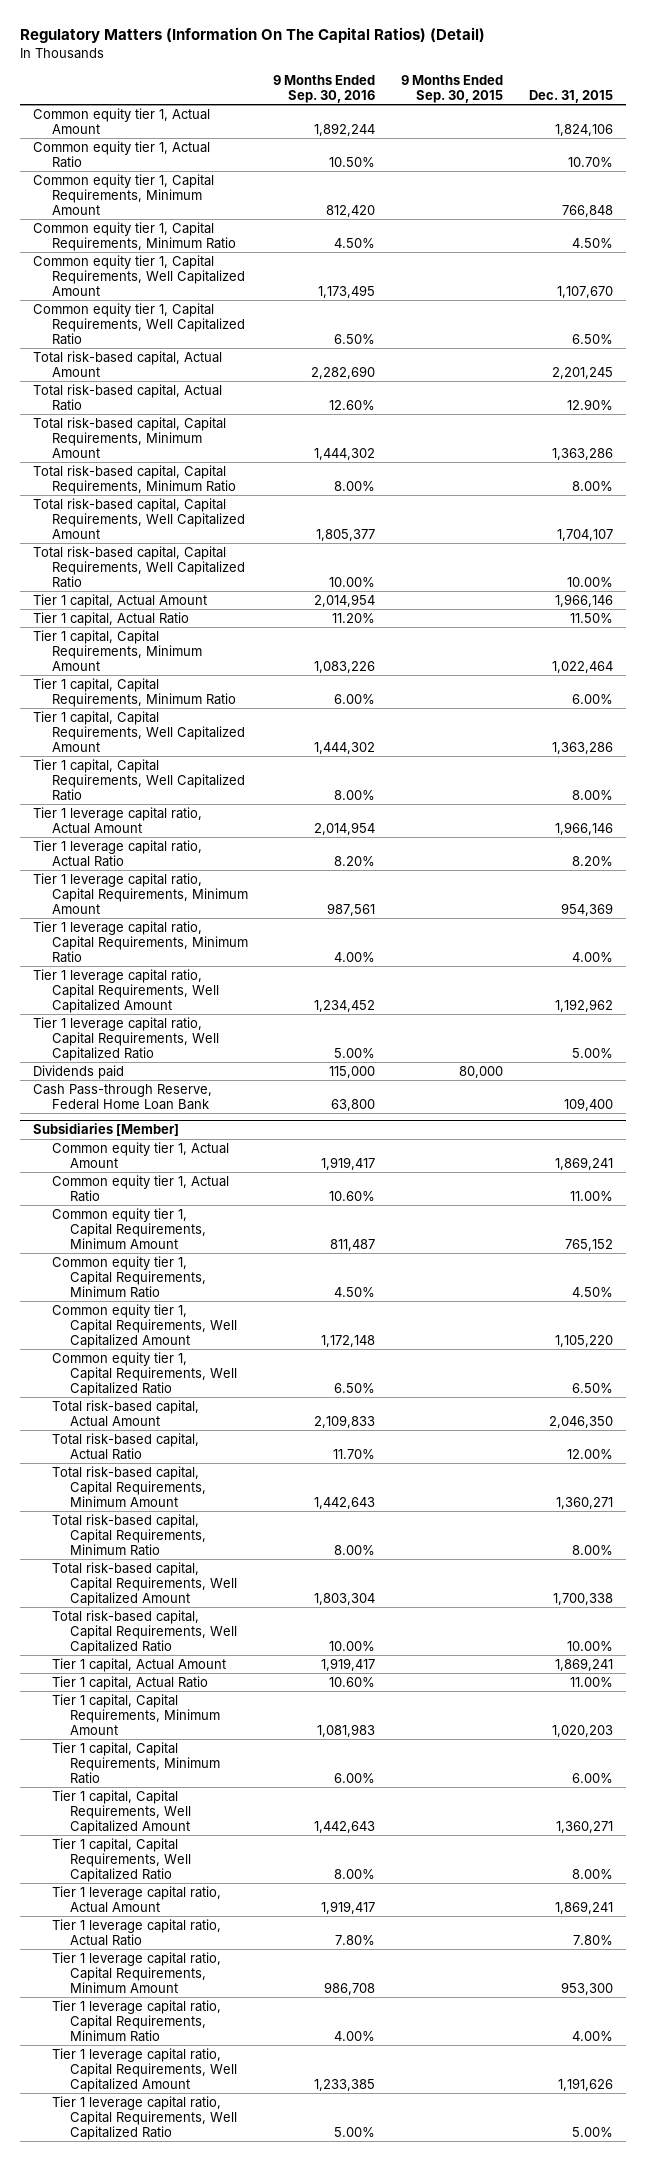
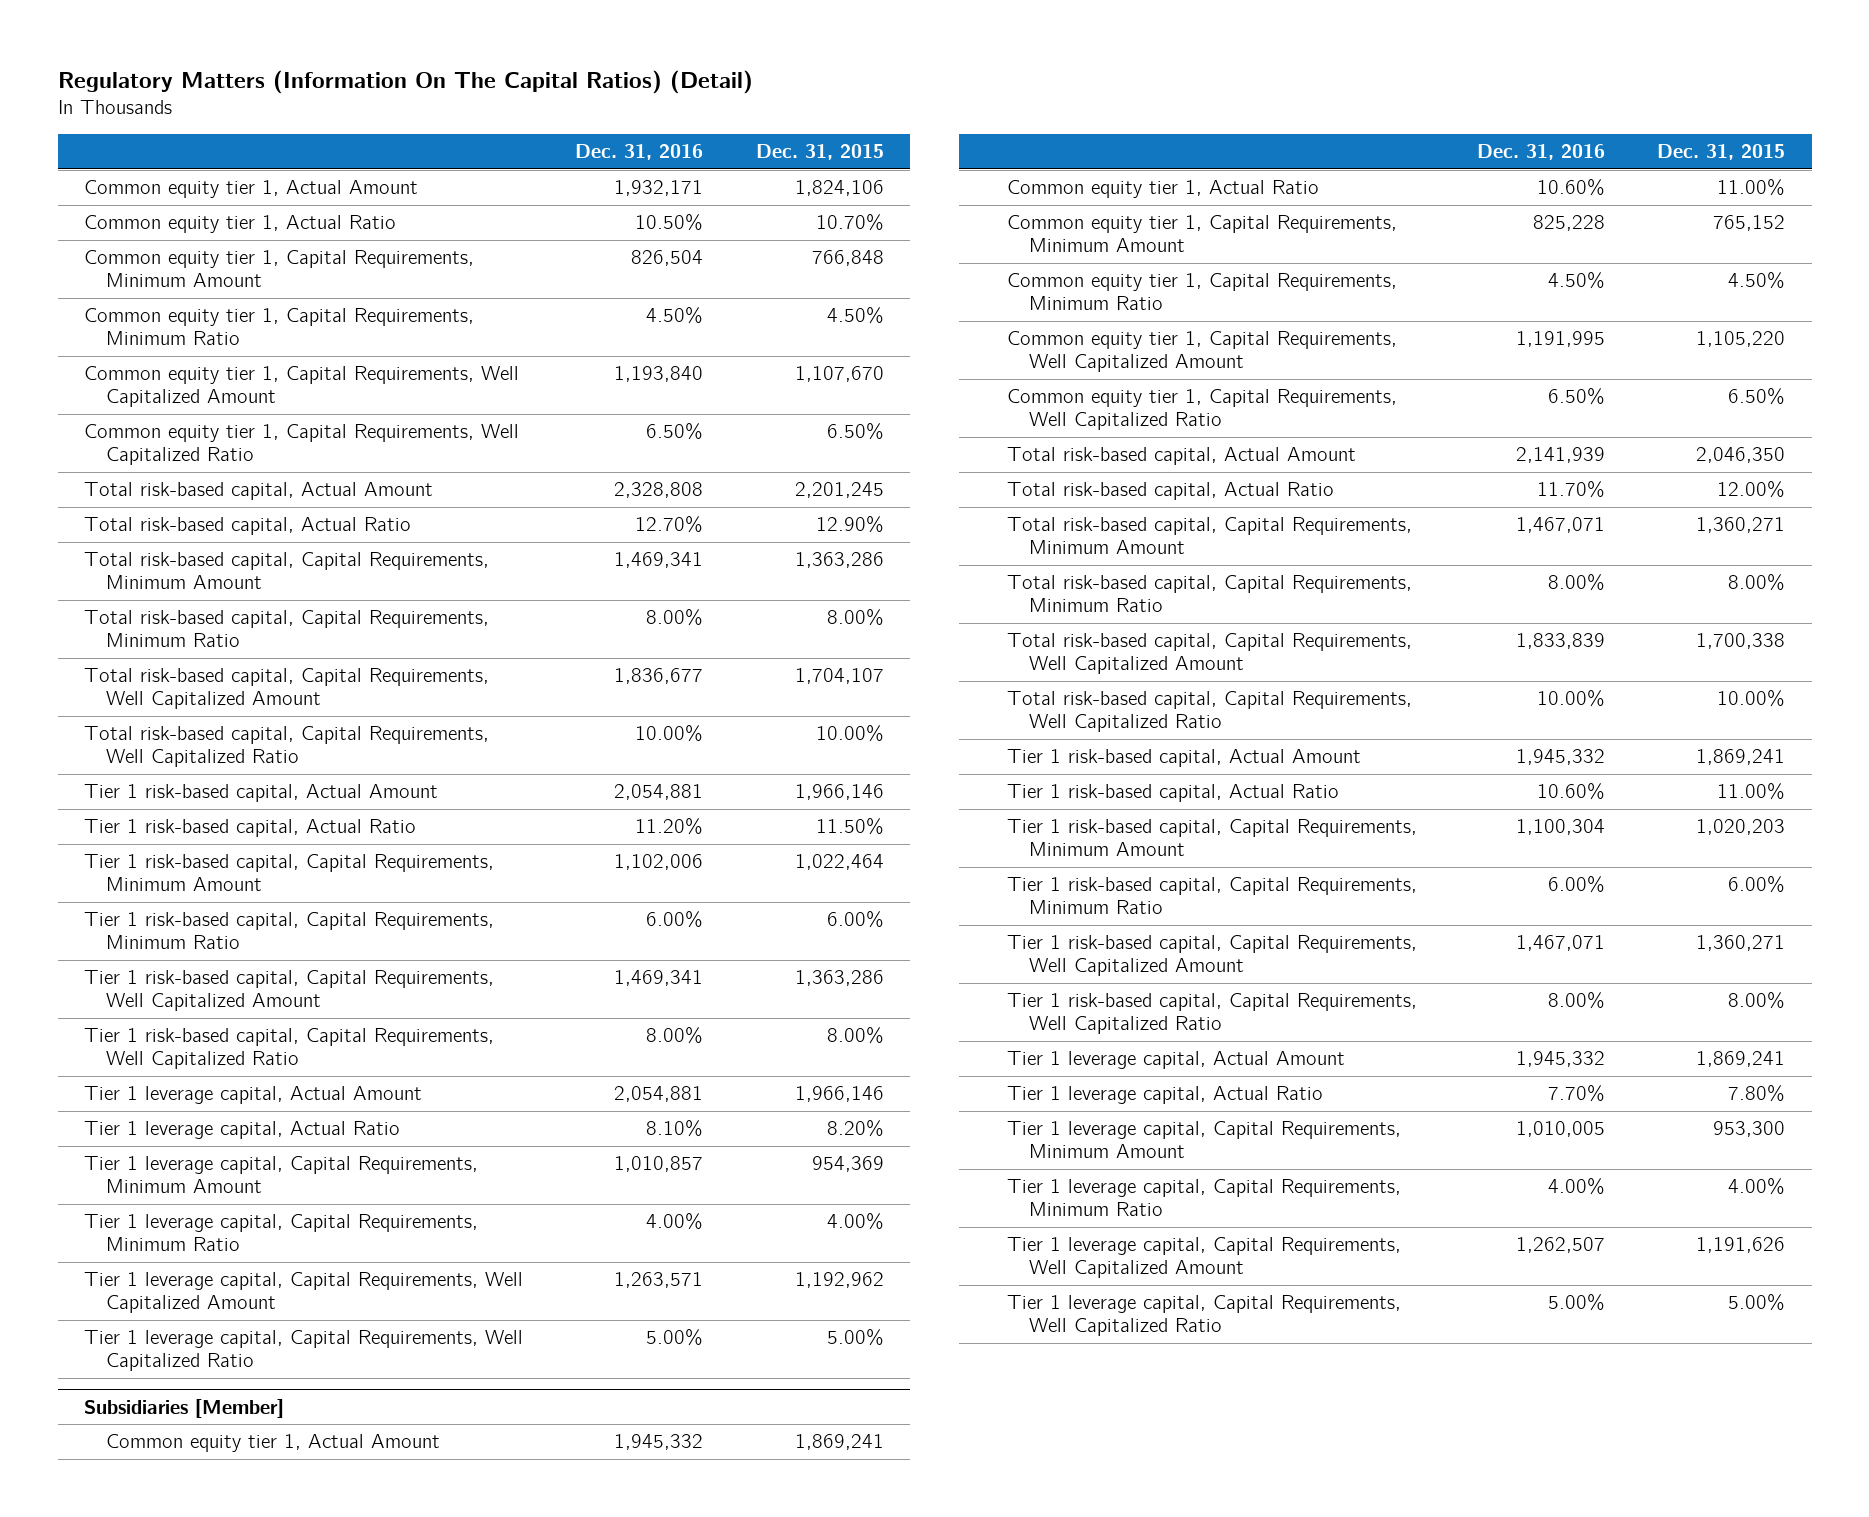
[273,74,376,103] 9 Months Ended Sep. 30, 2016 -> none
[401,74,504,103] 9 Months Ended Sep. 30, 2015 -> none
none -> [575,143,704,160] Dec. 31, 2016
[33,1064,125,1079] Dividends paid -> none
[33,1083,213,1110] Cash Pass-through Reserve, Federal Home Loan Bank -> none
[33,593,208,608] Tier 1 capital, Actual Amount -> [83,784,438,803] Tier 1 risk-based capital, Actual Amount
[33,611,190,626] Tier 1 capital, Actual Ratio -> [83,819,416,838] Tier 1 risk-based capital, Actual Ratio
[33,629,202,671] Tier 1 capital, Capital Requirements, Minimum Amount -> [83,854,494,892] Tier 1 risk-based capital, Capital Requirements, Minimum Amount
[33,677,236,707] Tier 1 capital, Capital Requirements, Minimum Ratio -> [83,912,494,950] Tier 1 risk-based capital, Capital Requirements, Minimum Ratio
[33,710,245,752] Tier 1 capital, Capital Requirements, Well Capitalized Amount -> [83,970,494,1012] Tier 1 risk-based capital, Capital Requirements, Well Capitalized Amount
[33,758,245,801] Tier 1 capital, Capital Requirements, Well Capitalized Ratio -> [83,1028,494,1070] Tier 1 risk-based capital, Capital Requirements, Well Capitalized Ratio
[33,806,203,834] Tier 1 leverage capital ratio, Actual Amount -> [83,1086,422,1105] Tier 1 leverage capital, Actual Amount
[33,839,203,867] Tier 1 leverage capital ratio, Actual Ratio -> [83,1121,400,1140] Tier 1 leverage capital, Actual Ratio
[33,872,248,914] Tier 1 leverage capital ratio, Capital Requirements, Minimum Amount -> [83,1156,478,1194] Tier 1 leverage capital, Capital Requirements, Minimum Amount
[33,920,248,963] Tier 1 leverage capital ratio, Capital Requirements, Minimum Ratio -> [83,1214,478,1252] Tier 1 leverage capital, Capital Requirements, Minimum Ratio
[33,968,219,1013] Tier 1 leverage capital ratio, Capital Requirements, Well Capitalized Amount -> [83,1272,523,1314] Tier 1 leverage capital, Capital Requirements, Well Capitalized Amount
[33,1016,219,1061] Tier 1 leverage capital ratio, Capital Requirements, Well Capitalized Ratio -> [83,1330,523,1372] Tier 1 leverage capital, Capital Requirements, Well Capitalized Ratio
[51,1657,226,1672] Tier 1 capital, Actual Amount -> [1007,749,1362,768] Tier 1 risk-based capital, Actual Amount
[51,1675,208,1690] Tier 1 capital, Actual Ratio -> [1007,784,1340,803] Tier 1 risk-based capital, Actual Ratio
[51,1693,220,1735] Tier 1 capital, Capital Requirements, Minimum Amount -> [1007,819,1418,857] Tier 1 risk-based capital, Capital Requirements, Minimum Amount
[51,1741,220,1784] Tier 1 capital, Capital Requirements, Minimum Ratio -> [1007,877,1418,915] Tier 1 risk-based capital, Capital Requirements, Minimum Ratio
[51,1789,191,1834] Tier 1 capital, Capital Requirements, Well Capitalized Amount -> [1007,935,1418,977] Tier 1 risk-based capital, Capital Requirements, Well Capitalized Amount
[51,1837,191,1882] Tier 1 capital, Capital Requirements, Well Capitalized Ratio -> [1007,993,1418,1035] Tier 1 risk-based capital, Capital Requirements, Well Capitalized Ratio
[51,1885,221,1913] Tier 1 leverage capital ratio, Actual Amount -> [1007,1051,1346,1070] Tier 1 leverage capital, Actual Amount
[51,1918,221,1946] Tier 1 leverage capital ratio, Actual Ratio -> [1007,1086,1324,1105] Tier 1 leverage capital, Actual Ratio
[51,1951,221,1993] Tier 1 leverage capital ratio, Capital Requirements, Minimum Amount -> [1007,1121,1402,1159] Tier 1 leverage capital, Capital Requirements, Minimum Amount
[51,1999,221,2042] Tier 1 leverage capital ratio, Capital Requirements, Minimum Ratio -> [1007,1179,1402,1217] Tier 1 leverage capital, Capital Requirements, Minimum Ratio
[51,2047,237,2092] Tier 1 leverage capital ratio, Capital Requirements, Well Capitalized Amount -> [1007,1237,1402,1279] Tier 1 leverage capital, Capital Requirements, Well Capitalized Amount
[51,2095,237,2140] Tier 1 leverage capital ratio, Capital Requirements, Well Capitalized Ratio -> [1007,1295,1402,1337] Tier 1 leverage capital, Capital Requirements, Well Capitalized Ratio

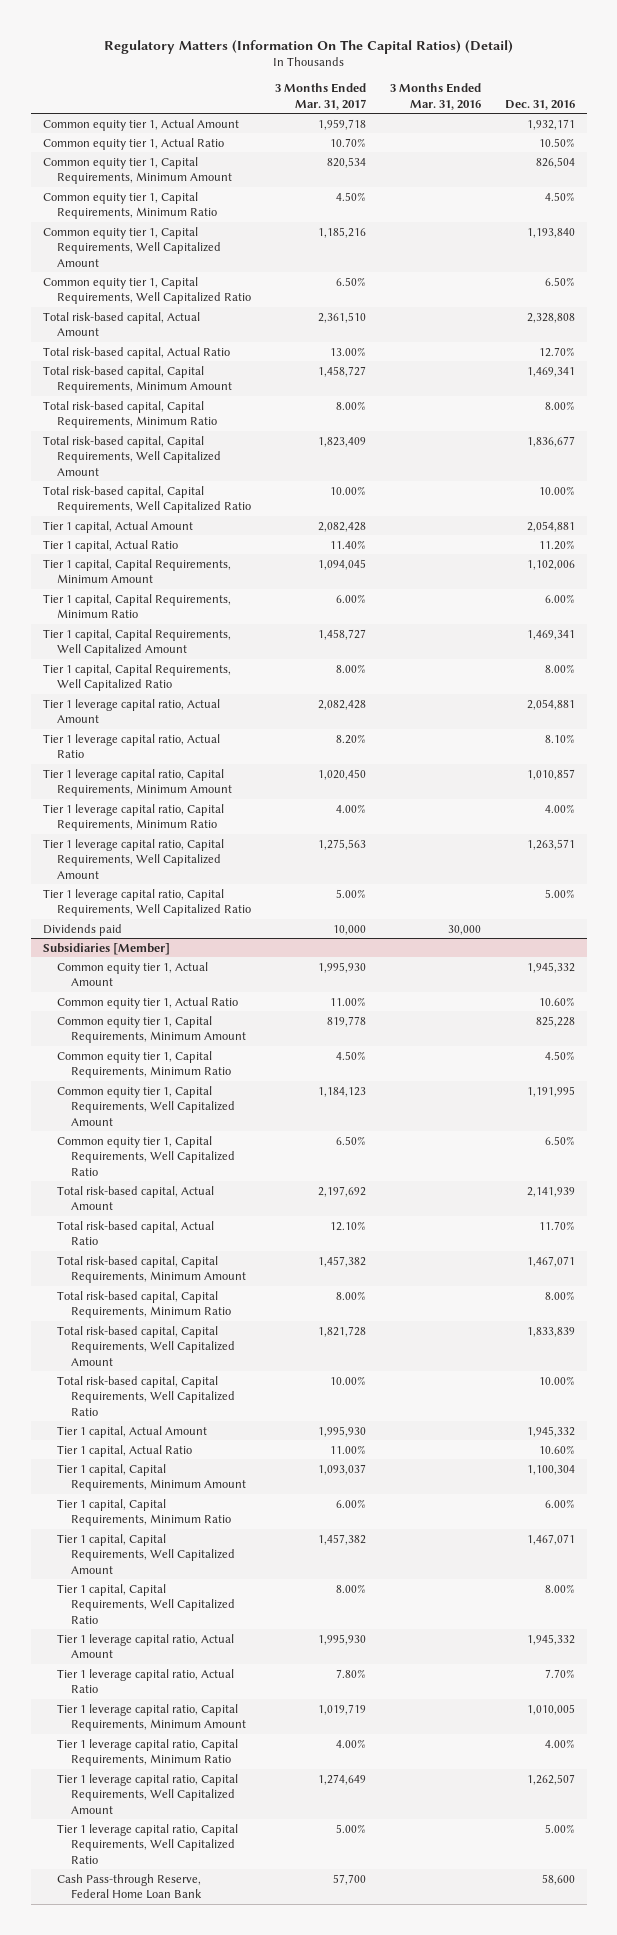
[755,143,884,160] Dec. 31, 2015 -> none
none -> [274,83,366,110] 3 Months Ended Mar. 31, 2017
none -> [389,83,481,110] 3 Months Ended Mar. 31, 2016
[83,784,438,803] Tier 1 risk-based capital, Actual Amount -> [42,520,193,533] Tier 1 capital, Actual Amount
[83,819,416,838] Tier 1 risk-based capital, Actual Ratio -> [42,539,178,552] Tier 1 capital, Actual Ratio
[83,854,494,892] Tier 1 risk-based capital, Capital Requirements, Minimum Amount -> [42,558,231,584] Tier 1 capital, Capital Requirements, Minimum Amount
[83,912,494,950] Tier 1 risk-based capital, Capital Requirements, Minimum Ratio -> [42,593,231,619] Tier 1 capital, Capital Requirements, Minimum Ratio
[83,970,494,1012] Tier 1 risk-based capital, Capital Requirements, Well Capitalized Amount -> [42,628,231,657] Tier 1 capital, Capital Requirements, Well Capitalized Amount
[83,1028,494,1070] Tier 1 risk-based capital, Capital Requirements, Well Capitalized Ratio -> [42,663,231,692] Tier 1 capital, Capital Requirements, Well Capitalized Ratio
[83,1086,422,1105] Tier 1 leverage capital, Actual Amount -> [42,698,220,724] Tier 1 leverage capital ratio, Actual Amount
[83,1121,400,1140] Tier 1 leverage capital, Actual Ratio -> [42,733,220,759] Tier 1 leverage capital ratio, Actual Ratio
[83,1156,478,1194] Tier 1 leverage capital, Capital Requirements, Minimum Amount -> [42,768,232,797] Tier 1 leverage capital ratio, Capital Requirements, Minimum Amount
[83,1214,478,1252] Tier 1 leverage capital, Capital Requirements, Minimum Ratio -> [42,803,224,832] Tier 1 leverage capital ratio, Capital Requirements, Minimum Ratio
[83,1272,523,1314] Tier 1 leverage capital, Capital Requirements, Well Capitalized Amount -> [42,838,224,879] Tier 1 leverage capital ratio, Capital Requirements, Well Capitalized Amount
[83,1330,523,1372] Tier 1 leverage capital, Capital Requirements, Well Capitalized Ratio -> [42,888,251,917] Tier 1 leverage capital ratio, Capital Requirements, Well Capitalized Ratio
none -> [42,923,122,936] Dividends paid
[1007,749,1362,768] Tier 1 risk-based capital, Actual Amount -> [56,1425,207,1438] Tier 1 capital, Actual Amount
[1007,784,1340,803] Tier 1 risk-based capital, Actual Ratio -> [56,1444,192,1457] Tier 1 capital, Actual Ratio
[1007,819,1418,857] Tier 1 risk-based capital, Capital Requirements, Minimum Amount -> [56,1463,246,1492] Tier 1 capital, Capital Requirements, Minimum Amount
[1007,877,1418,915] Tier 1 risk-based capital, Capital Requirements, Minimum Ratio -> [56,1498,231,1527] Tier 1 capital, Capital Requirements, Minimum Ratio
[1007,935,1418,977] Tier 1 risk-based capital, Capital Requirements, Well Capitalized Amount -> [56,1533,235,1574] Tier 1 capital, Capital Requirements, Well Capitalized Amount
[1007,993,1418,1035] Tier 1 risk-based capital, Capital Requirements, Well Capitalized Ratio -> [56,1583,235,1624] Tier 1 capital, Capital Requirements, Well Capitalized Ratio
[1007,1051,1346,1070] Tier 1 leverage capital, Actual Amount -> [56,1633,234,1659] Tier 1 leverage capital ratio, Actual Amount
[1007,1086,1324,1105] Tier 1 leverage capital, Actual Ratio -> [56,1668,234,1694] Tier 1 leverage capital ratio, Actual Ratio
[1007,1121,1402,1159] Tier 1 leverage capital, Capital Requirements, Minimum Amount -> [56,1703,246,1732] Tier 1 leverage capital ratio, Capital Requirements, Minimum Amount
[1007,1179,1402,1217] Tier 1 leverage capital, Capital Requirements, Minimum Ratio -> [56,1738,238,1767] Tier 1 leverage capital ratio, Capital Requirements, Minimum Ratio
[1007,1237,1402,1279] Tier 1 leverage capital, Capital Requirements, Well Capitalized Amount -> [56,1773,238,1814] Tier 1 leverage capital ratio, Capital Requirements, Well Capitalized Amount
[1007,1295,1402,1337] Tier 1 leverage capital, Capital Requirements, Well Capitalized Ratio -> [56,1823,238,1864] Tier 1 leverage capital ratio, Capital Requirements, Well Capitalized Ratio
none -> [56,1873,202,1900] Cash Pass-through Reserve, Federal Home Loan Bank

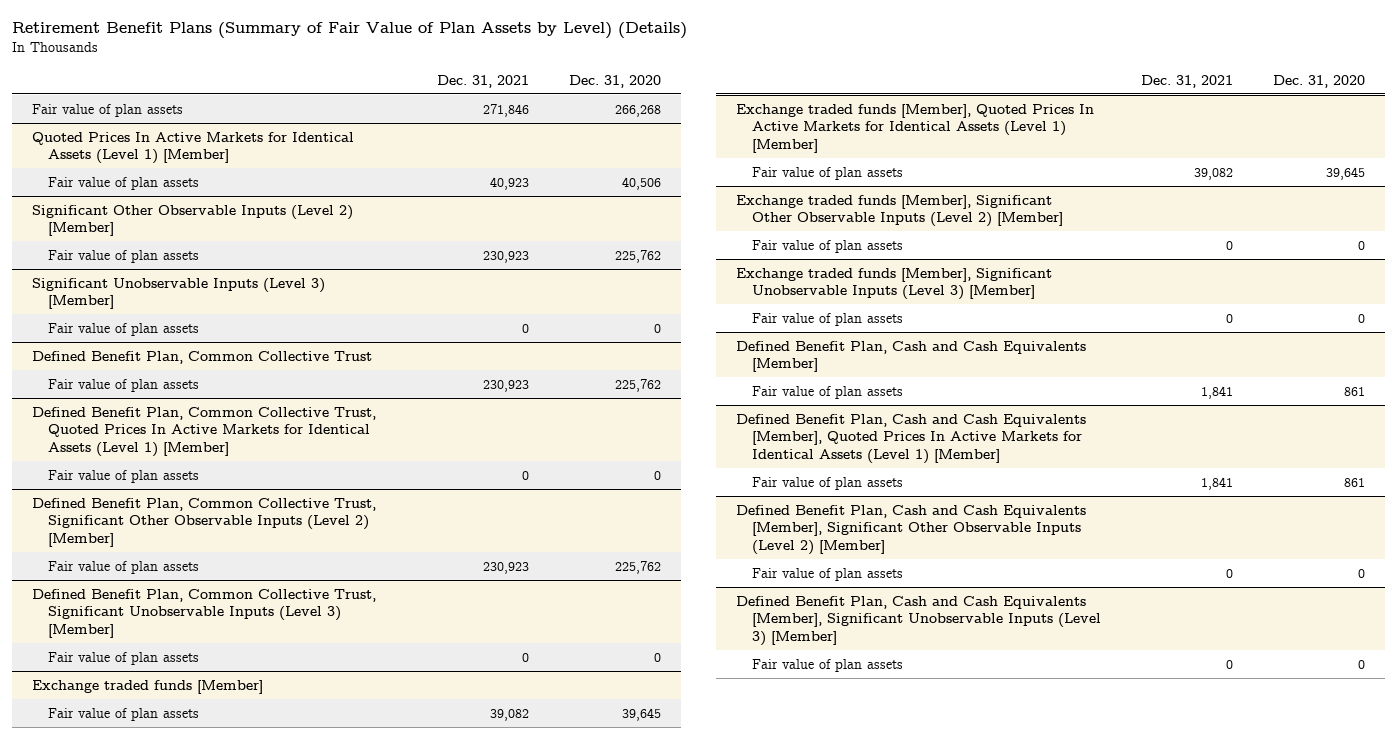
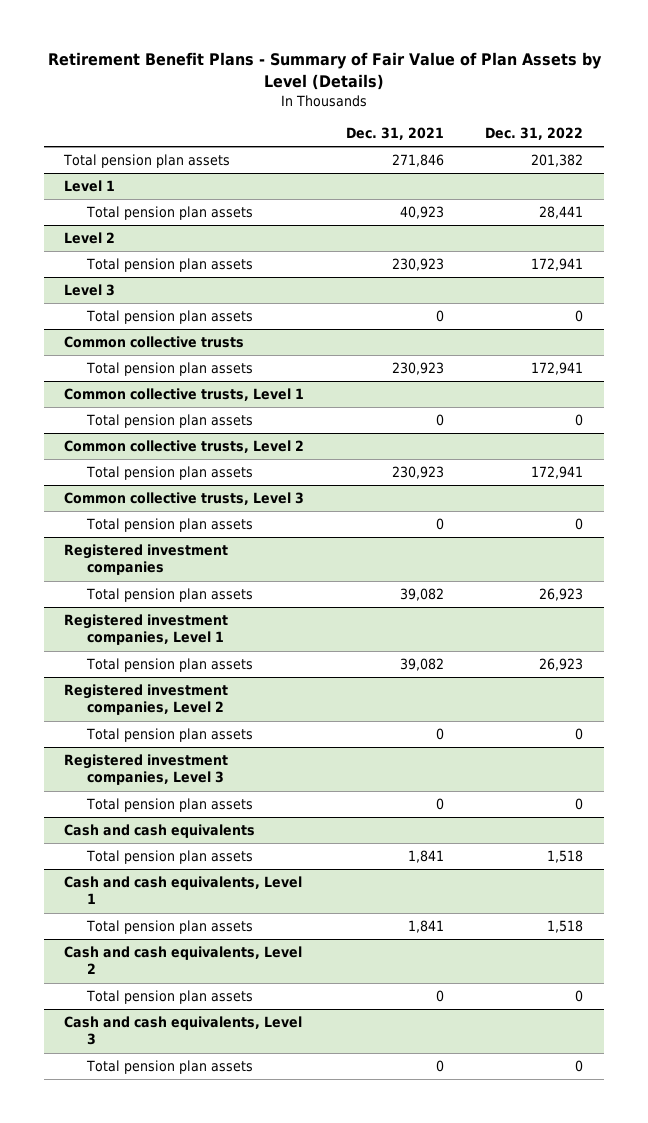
[11,22,687,40] Retirement Benefit Plans (Summary of Fair Value of Plan Assets by Level) (Details) -> [47,52,602,91] Retirement Benefit Plans - Summary of Fair Value of Plan Assets by Level (Details)
[568,74,661,88] Dec. 31, 2020 -> none
none -> [485,127,584,141] Dec. 31, 2022
[31,406,376,457] Defined Benefit Plan, Common Collective Trust, Quoted Prices In Active Markets for Identical Assets (Level 1) [Member] -> none
[31,497,376,547] Defined Benefit Plan, Common Collective Trust, Significant Other Observable Inputs (Level 2) [Member] -> none
[31,588,376,638] Defined Benefit Plan, Common Collective Trust, Significant Unobservable Inputs (Level 3) [Member] -> none
[735,103,1094,153] Exchange traded funds [Member], Quoted Prices In Active Markets for Identical Assets (Level 1) [Member] -> none
[735,194,1064,228] Exchange traded funds [Member], Significant Other Observable Inputs (Level 2) [Member] -> none
[735,267,1052,301] Exchange traded funds [Member], Significant Unobservable Inputs (Level 3) [Member] -> none
[735,413,1086,464] Defined Benefit Plan, Cash and Cash Equivalents [Member], Quoted Prices In Active Markets for Identical Assets (Level 1) [Member] -> none
[735,504,1086,555] Defined Benefit Plan, Cash and Cash Equivalents [Member], Significant Other Observable Inputs (Level 2) [Member] -> none
[735,595,1102,646] Defined Benefit Plan, Cash and Cash Equivalents [Member], Significant Unobservable Inputs (Level 3) [Member] -> none
[31,103,183,117] Fair value of plan assets -> [63,154,231,169] Total pension plan assets
[31,131,354,165] Quoted Prices In Active Markets for Identical Assets (Level 1) [Member] -> [64,180,116,193] Level 1
[47,176,199,190] Fair value of plan assets -> [85,206,253,221] Total pension plan assets
[31,204,353,237] Significant Other Observable Inputs (Level 2) [Member] -> [64,232,116,245] Level 2
[47,249,199,263] Fair value of plan assets -> [85,258,253,273] Total pension plan assets
[31,277,325,310] Significant Unobservable Inputs (Level 3) [Member] -> [64,284,116,297] Level 3
[47,322,199,336] Fair value of plan assets -> [85,310,253,325] Total pension plan assets
[31,350,372,364] Defined Benefit Plan, Common Collective Trust -> [64,336,245,349] Common collective trusts
[47,378,199,392] Fair value of plan assets -> [85,362,253,377] Total pension plan assets
none -> [64,388,305,402] Common collective trusts, Level 1
[47,469,199,483] Fair value of plan assets -> [85,414,253,429] Total pension plan assets
none -> [64,440,305,454] Common collective trusts, Level 2
[47,560,199,574] Fair value of plan assets -> [85,466,253,481] Total pension plan assets
none -> [64,492,305,506] Common collective trusts, Level 3
[47,651,199,665] Fair value of plan assets -> [85,518,253,533] Total pension plan assets
[31,679,263,694] Exchange traded funds [Member] -> [64,544,229,576] Registered investment companies
[47,707,199,721] Fair value of plan assets -> [85,588,253,603] Total pension plan assets
none -> [64,614,229,646] Registered investment companies, Level 1
[752,166,904,180] Fair value of plan assets -> [85,658,253,673] Total pension plan assets
none -> [64,684,229,716] Registered investment companies, Level 2
[752,239,904,253] Fair value of plan assets -> [85,728,253,743] Total pension plan assets
none -> [64,754,229,786] Registered investment companies, Level 3
[752,312,904,326] Fair value of plan assets -> [85,798,253,813] Total pension plan assets
[735,340,1086,373] Defined Benefit Plan, Cash and Cash Equivalents [Member] -> [64,824,256,839] Cash and cash equivalents
[752,385,904,399] Fair value of plan assets -> [85,850,253,865] Total pension plan assets
none -> [64,876,303,905] Cash and cash equivalents, Level 1
[752,476,904,490] Fair value of plan assets -> [85,920,253,935] Total pension plan assets
none -> [64,946,303,975] Cash and cash equivalents, Level 2
[752,567,904,581] Fair value of plan assets -> [85,990,253,1005] Total pension plan assets
none -> [64,1016,303,1046] Cash and cash equivalents, Level 3
[752,658,904,672] Fair value of plan assets -> [85,1060,253,1075] Total pension plan assets

